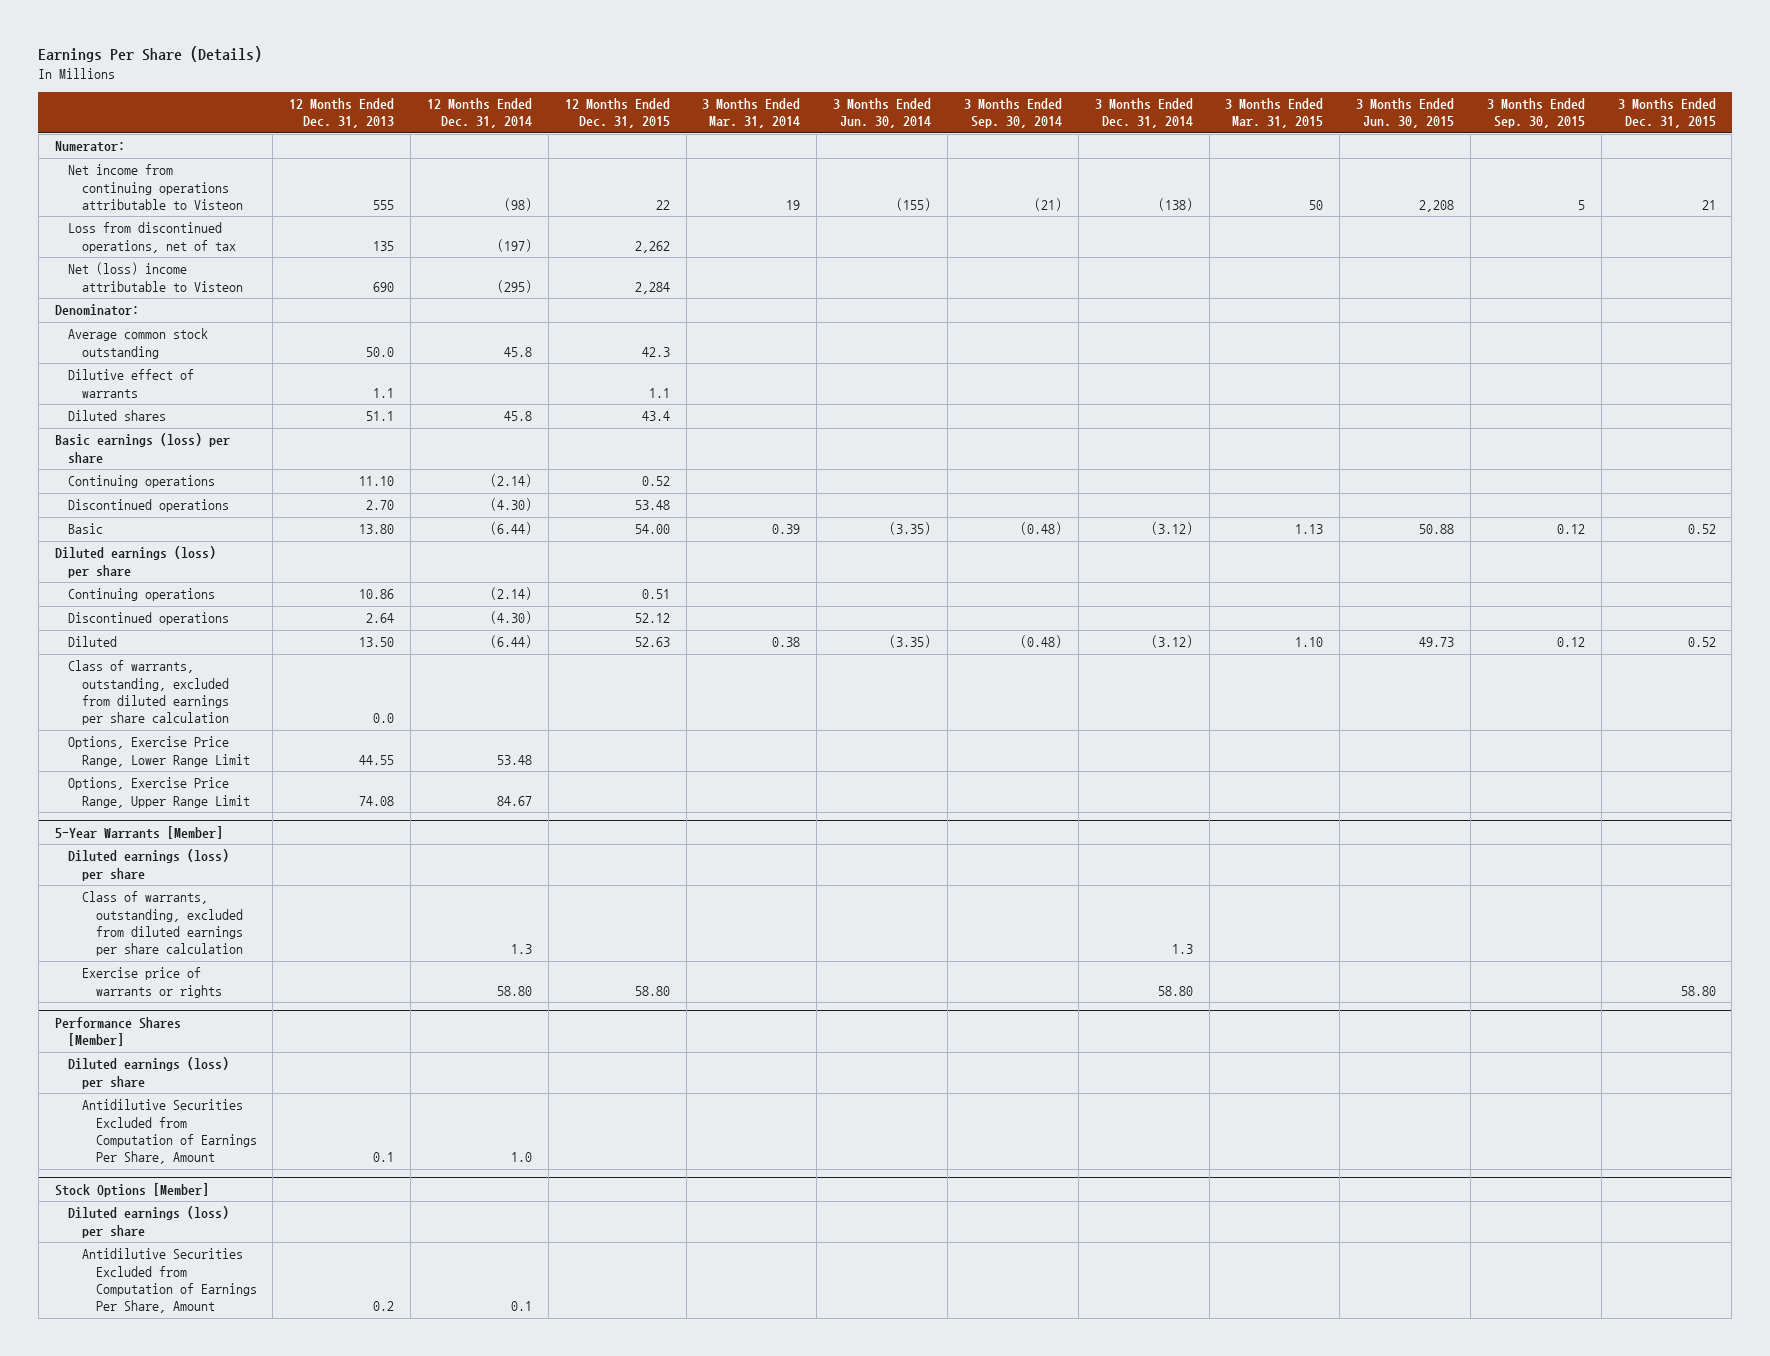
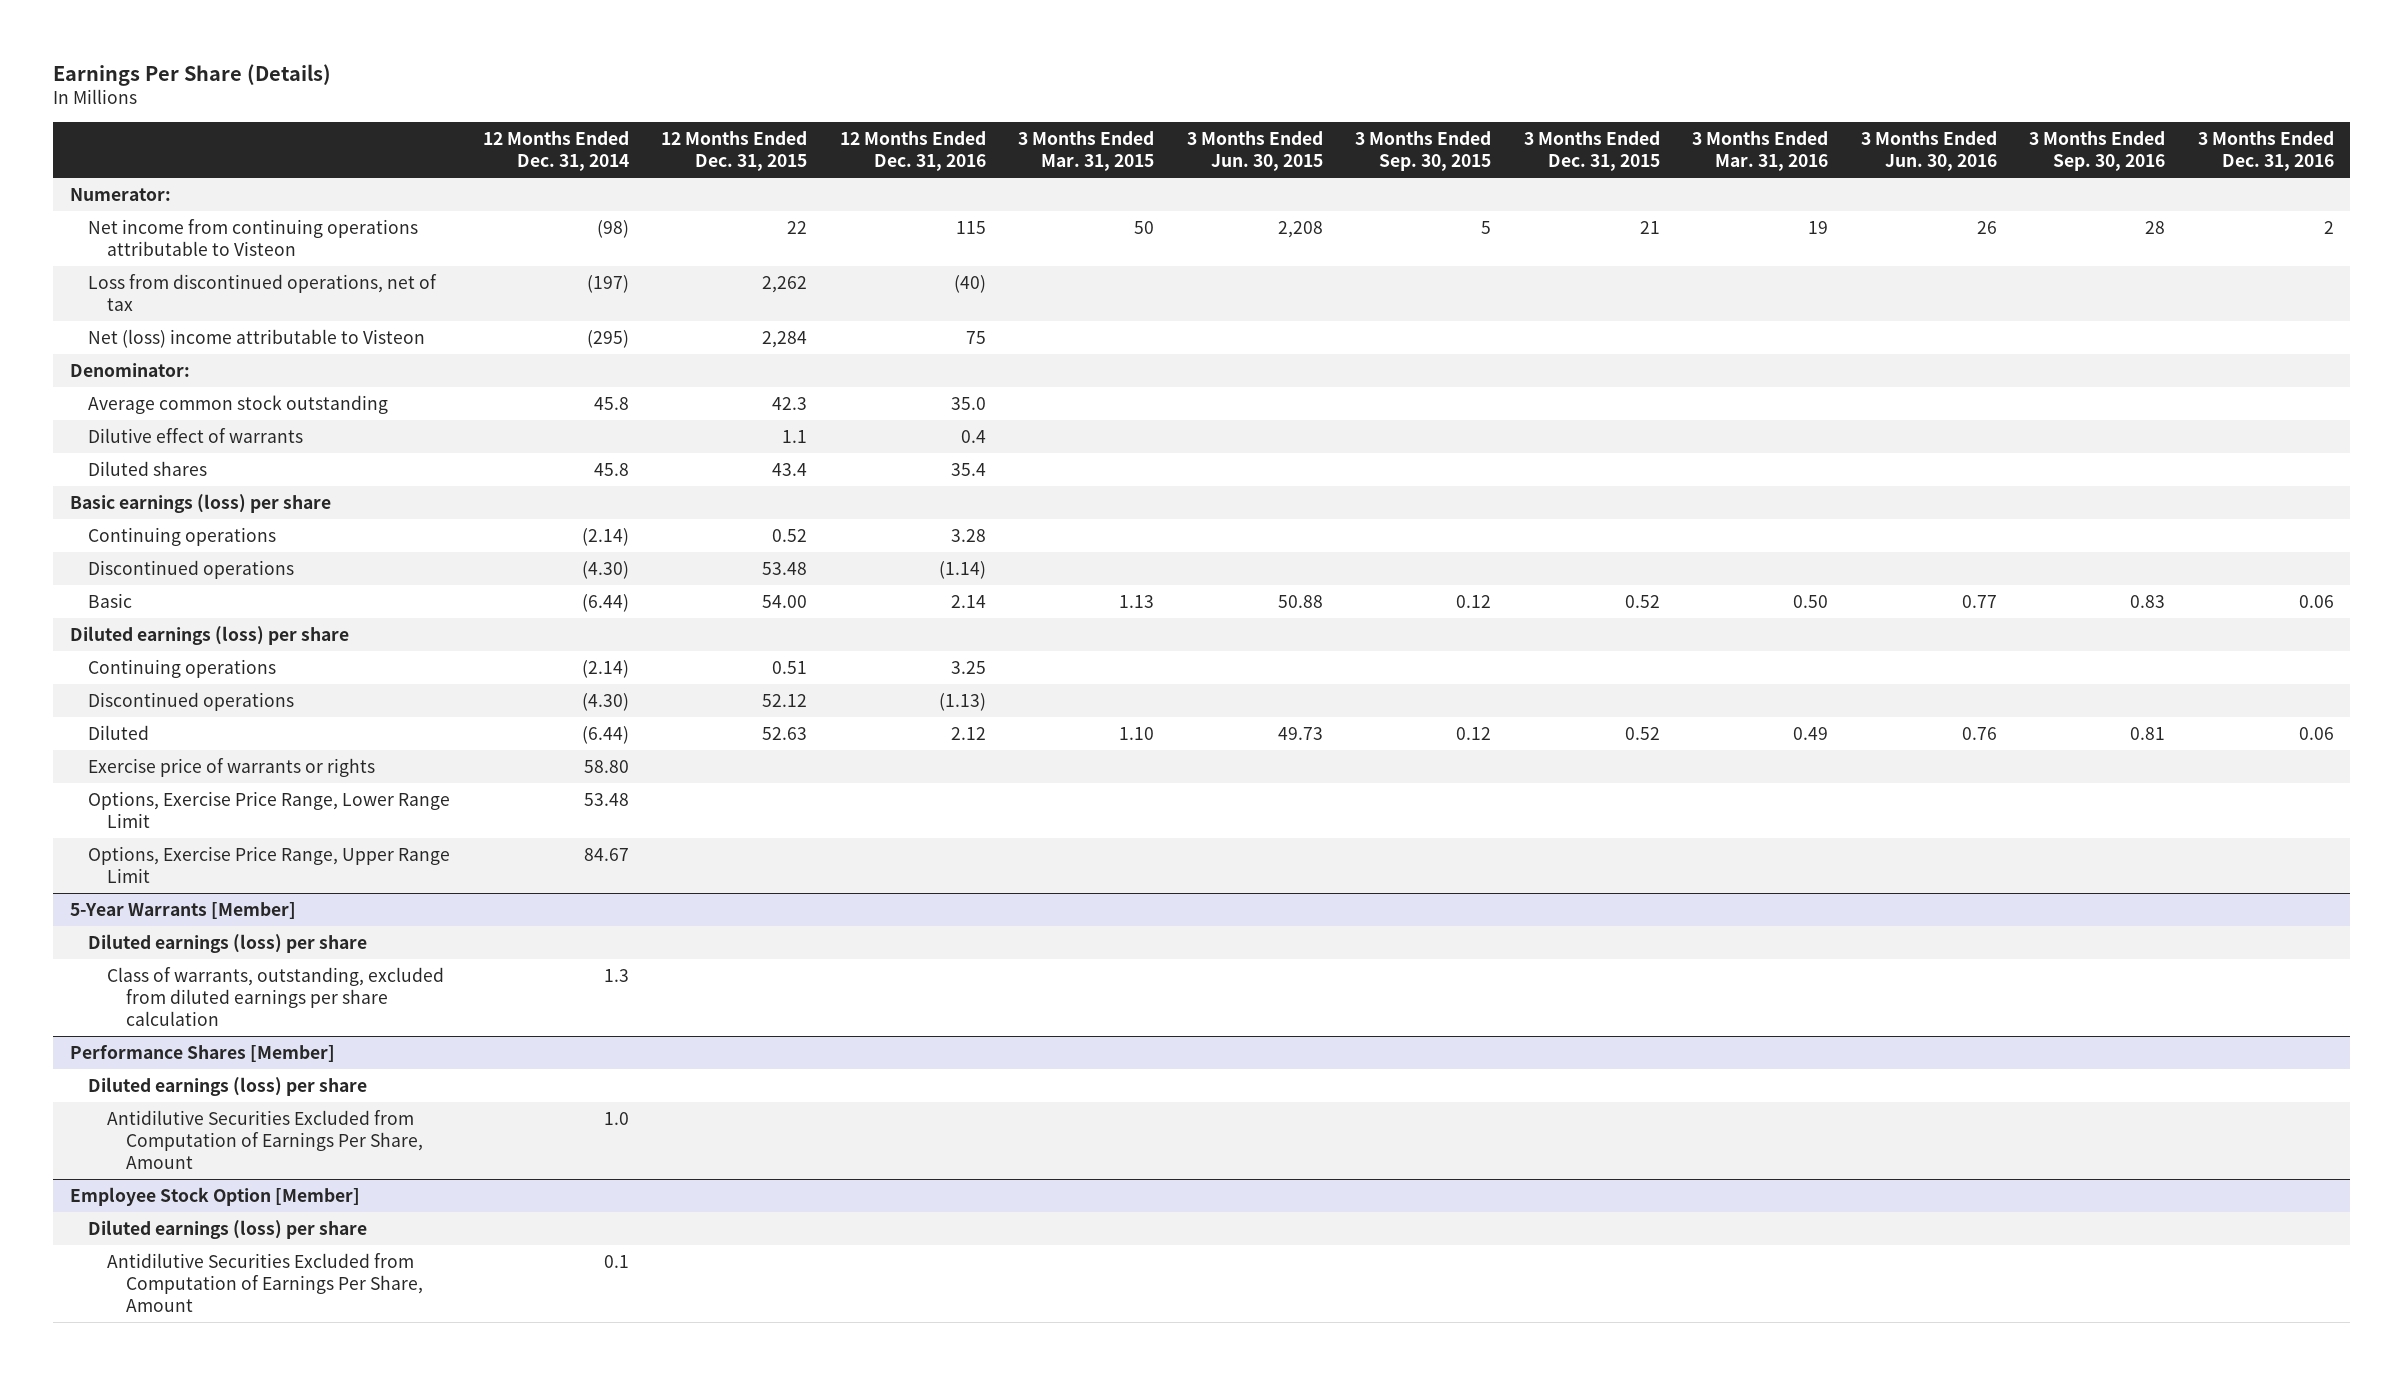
[289,97,395,129] 12 Months Ended Dec. 31, 2013 -> none
[702,97,801,129] 3 Months Ended Mar. 31, 2014 -> none
[833,97,932,129] 3 Months Ended Jun. 30, 2014 -> none
[963,97,1062,129] 3 Months Ended Sep. 30, 2014 -> none
[1094,97,1193,129] 3 Months Ended Dec. 31, 2014 -> none
none -> [839,131,986,171] 12 Months Ended Dec. 31, 2016
none -> [1692,131,1829,171] 3 Months Ended Mar. 31, 2016
none -> [1860,131,1997,171] 3 Months Ended Jun. 30, 2016
none -> [2029,131,2166,171] 3 Months Ended Sep. 30, 2016
none -> [2197,131,2334,171] 3 Months Ended Dec. 31, 2016
[68,660,229,726] Class of warrants, outstanding, excluded from diluted earnings per share calculation -> none
none -> [88,758,376,778] Exercise price of warrants or rights
[81,967,222,998] Exercise price of warrants or rights -> none
[54,1182,209,1197] Stock Options [Member] -> [69,1187,360,1207] Employee Stock Option [Member]

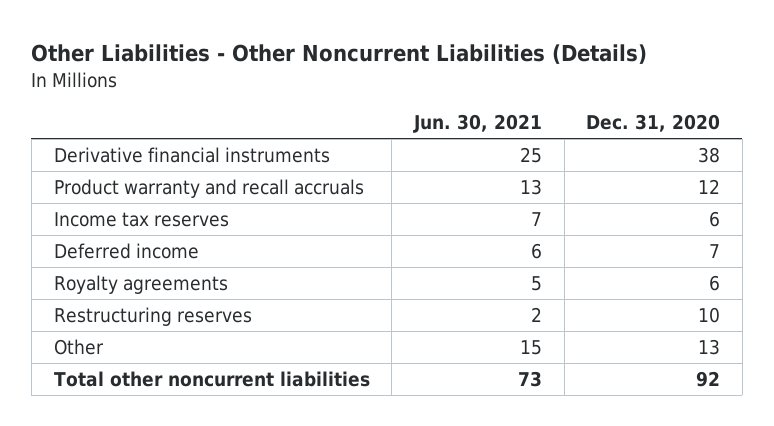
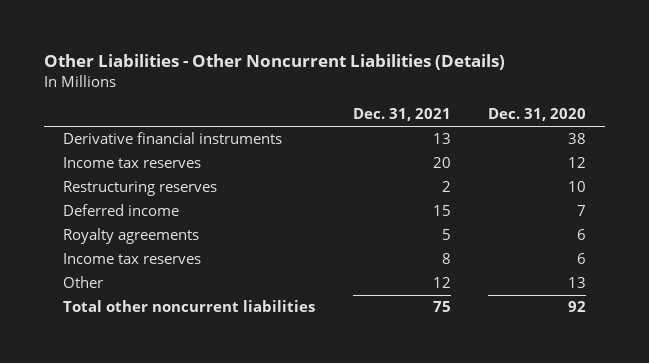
[412,114,542,134] Jun. 30, 2021 -> none
none -> [352,108,451,122] Dec. 31, 2021
[53,179,364,199] Product warranty and recall accruals -> [63,157,202,169] Income tax reserves
[53,307,252,327] Restructuring reserves -> [63,181,218,197] Restructuring reserves
[53,212,229,228] Income tax reserves -> [63,253,202,265] Income tax reserves

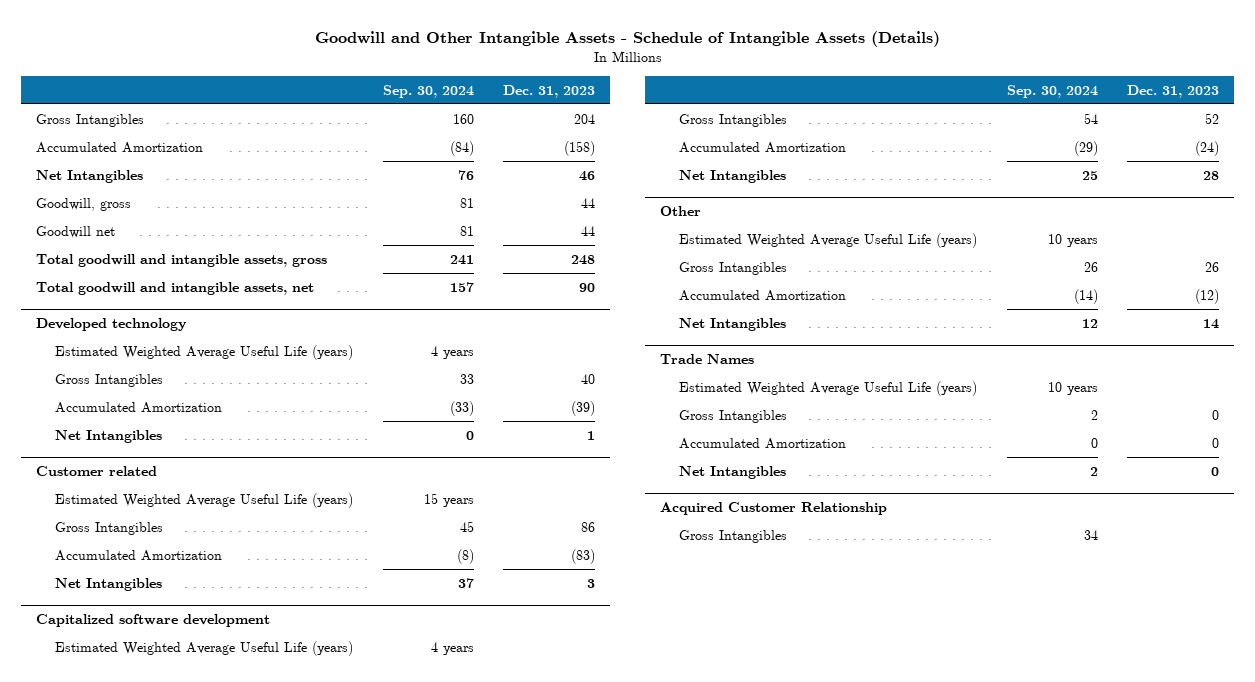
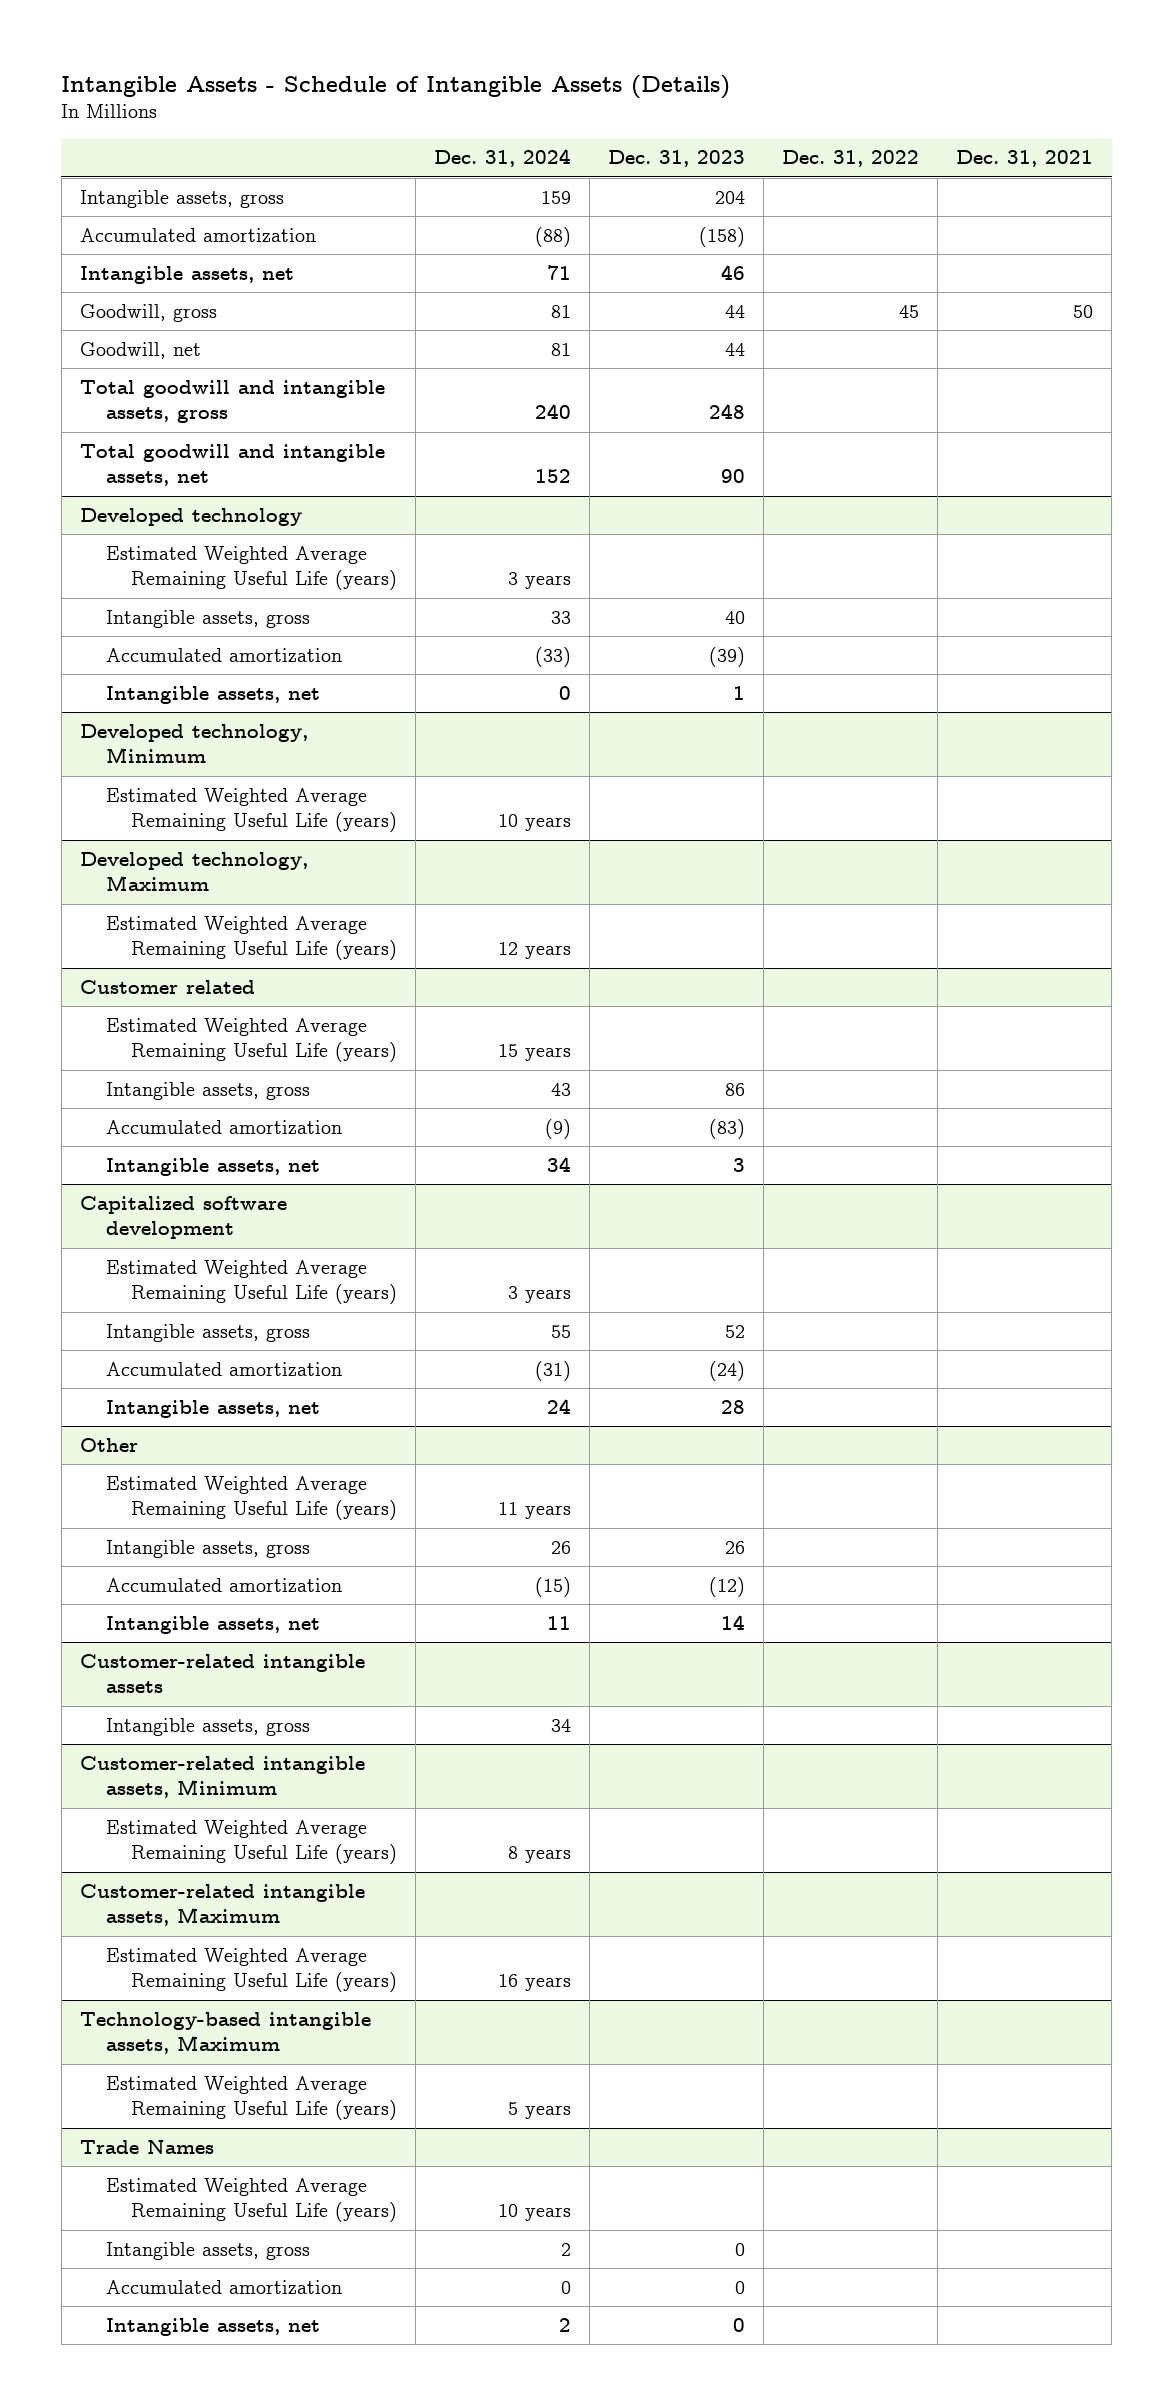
[314,31,940,48] Goodwill and Other Intangible Assets - Schedule of Intangible Assets (Details) -> [61,74,731,99] Intangible Assets - Schedule of Intangible Assets (Details)
[382,84,474,98] Sep. 30, 2024 -> none
none -> [434,149,572,168] Dec. 31, 2024
none -> [782,150,920,168] Dec. 31, 2022
none -> [956,150,1094,168] Dec. 31, 2021
[35,113,144,127] Gross Intangibles -> [79,190,284,209] Intangible assets, gross
[35,141,203,153] Accumulated Amortization -> [79,228,316,244] Accumulated amortization
[35,169,143,183] Net Intangibles -> [79,266,294,285] Intangible assets, net
[35,225,115,238] Goodwill net -> [79,342,201,360] Goodwill, net
[55,344,354,360] Estimated Weighted Average Useful Life (years) -> [105,546,398,591] Estimated Weighted Average Remaining Useful Life (years)
[55,373,164,387] Gross Intangibles -> [105,610,310,629] Intangible assets, gross
[55,401,223,413] Accumulated Amortization -> [105,648,342,664] Accumulated amortization
[55,429,163,443] Net Intangibles -> [105,686,320,705] Intangible assets, net
none -> [79,724,308,764] Developed technology, Minimum
none -> [105,788,398,833] Estimated Weighted Average Remaining Useful Life (years)
none -> [79,852,308,892] Developed technology, Maximum
none -> [105,916,398,961] Estimated Weighted Average Remaining Useful Life (years)
[55,492,354,508] Estimated Weighted Average Useful Life (years) -> [105,1018,398,1063] Estimated Weighted Average Remaining Useful Life (years)
[55,521,164,535] Gross Intangibles -> [105,1082,310,1101] Intangible assets, gross
[55,549,223,561] Accumulated Amortization -> [105,1120,342,1136] Accumulated amortization
[55,577,163,591] Net Intangibles -> [105,1158,320,1177] Intangible assets, net
[55,640,354,656] Estimated Weighted Average Useful Life (years) -> [105,1260,398,1305] Estimated Weighted Average Remaining Useful Life (years)
[679,113,788,127] Gross Intangibles -> [105,1324,310,1343] Intangible assets, gross
[679,141,847,153] Accumulated Amortization -> [105,1362,342,1378] Accumulated amortization
[679,169,787,183] Net Intangibles -> [105,1400,320,1419] Intangible assets, net
[679,232,978,248] Estimated Weighted Average Useful Life (years) -> [105,1476,398,1521] Estimated Weighted Average Remaining Useful Life (years)
[679,261,788,275] Gross Intangibles -> [105,1540,310,1559] Intangible assets, gross
[679,289,847,301] Accumulated Amortization -> [105,1578,342,1594] Accumulated amortization
[679,317,787,331] Net Intangibles -> [105,1616,320,1635] Intangible assets, net
none -> [79,1654,365,1694] Customer-related intangible assets
none -> [105,1718,310,1737] Intangible assets, gross
none -> [79,1756,365,1799] Customer-related intangible assets, Minimum
none -> [105,1820,398,1865] Estimated Weighted Average Remaining Useful Life (years)
none -> [79,1884,365,1927] Customer-related intangible assets, Maximum
none -> [105,1948,398,1993] Estimated Weighted Average Remaining Useful Life (years)
none -> [79,2012,371,2055] Technology-based intangible assets, Maximum
none -> [105,2076,398,2121] Estimated Weighted Average Remaining Useful Life (years)
[659,502,887,516] Acquired Customer Relationship -> none
[679,529,788,543] Gross Intangibles -> none
[679,380,978,396] Estimated Weighted Average Useful Life (years) -> [105,2178,398,2223] Estimated Weighted Average Remaining Useful Life (years)
[679,409,788,423] Gross Intangibles -> [105,2242,310,2261] Intangible assets, gross
[679,437,847,449] Accumulated Amortization -> [105,2280,342,2296] Accumulated amortization
[679,465,787,479] Net Intangibles -> [105,2318,320,2337] Intangible assets, net

